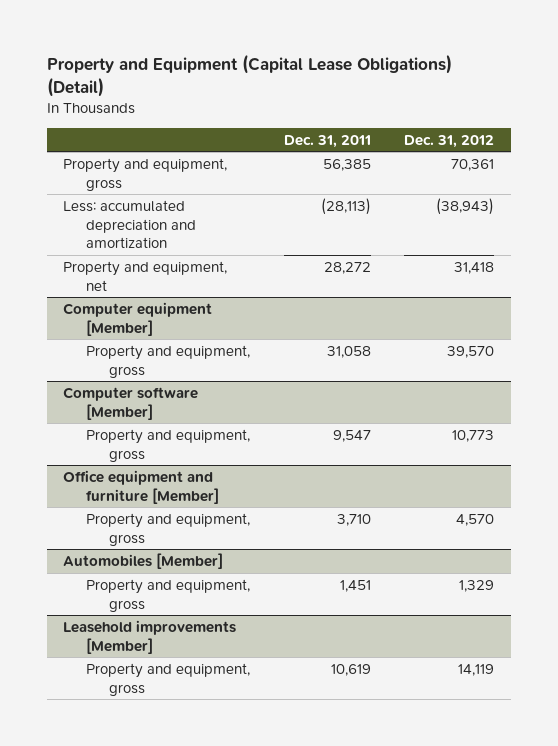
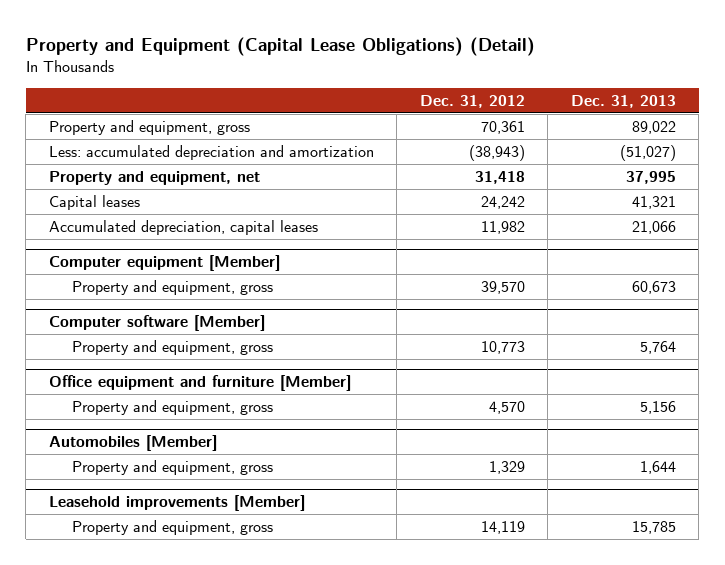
[283,134,371,148] Dec. 31, 2011 -> none
none -> [570,94,676,108] Dec. 31, 2013
none -> [48,195,140,211] Capital leases
none -> [48,220,318,236] Accumulated depreciation, capital leases

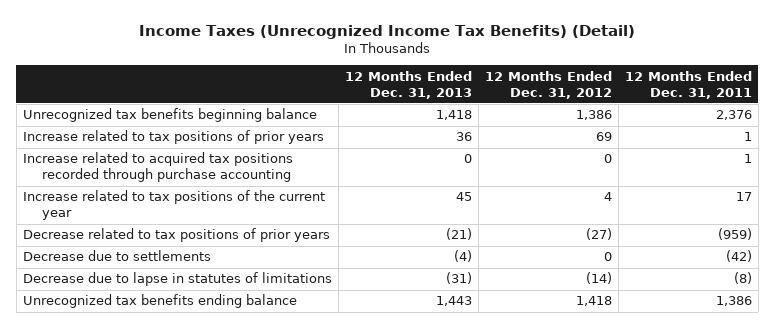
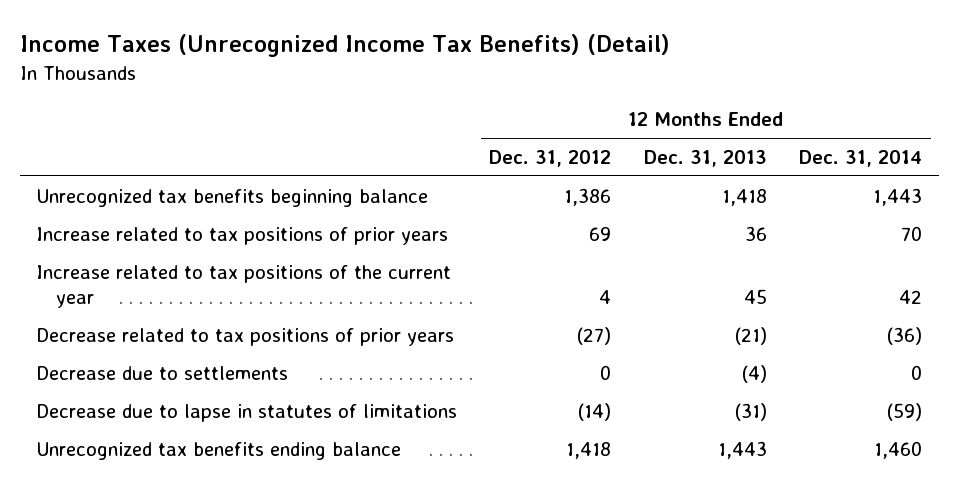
[624,70,752,99] 12 Months Ended Dec. 31, 2011 -> none
none -> [799,150,923,168] Dec. 31, 2014
[22,152,293,183] Increase related to acquired tax positions recorded through purchase accounting -> none

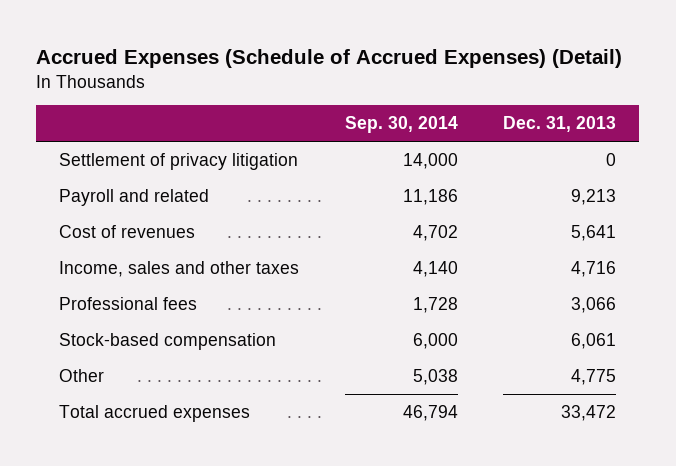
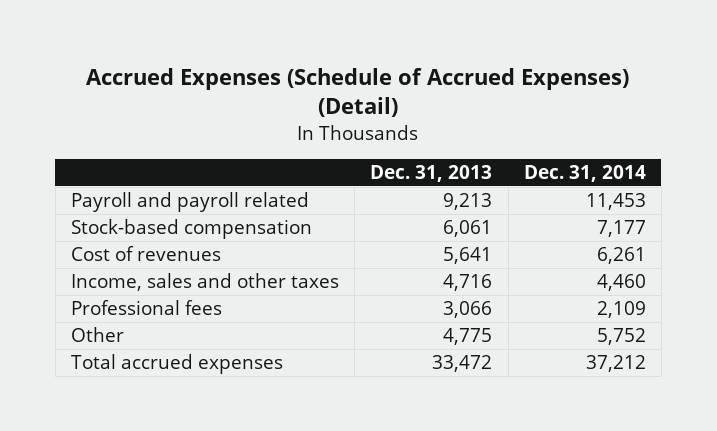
[344,116,458,134] Sep. 30, 2014 -> none
none -> [523,164,646,182] Dec. 31, 2014
[59,153,299,171] Settlement of privacy litigation -> none
[59,189,210,207] Payroll and related -> [70,192,309,213] Payroll and payroll related
[59,333,277,351] Stock-based compensation -> [70,219,312,240] Stock-based compensation

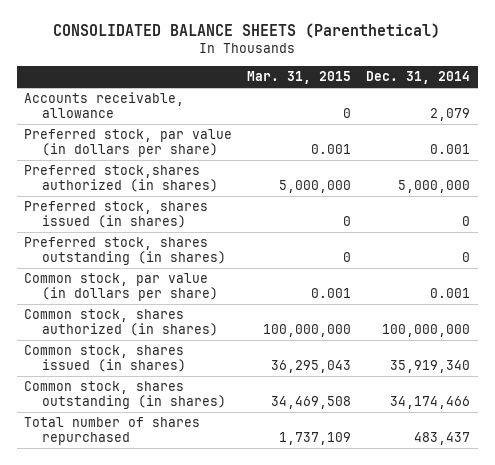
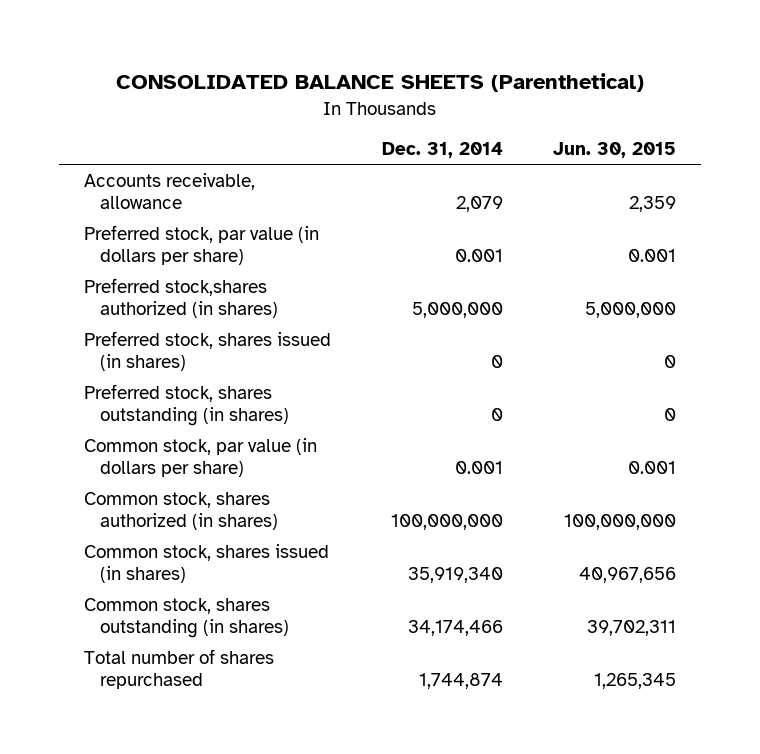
[247,71,352,85] Mar. 31, 2015 -> none
none -> [552,142,676,159] Jun. 30, 2015
[414,432,471,446] 483,437 -> [418,672,503,689] 1,744,874

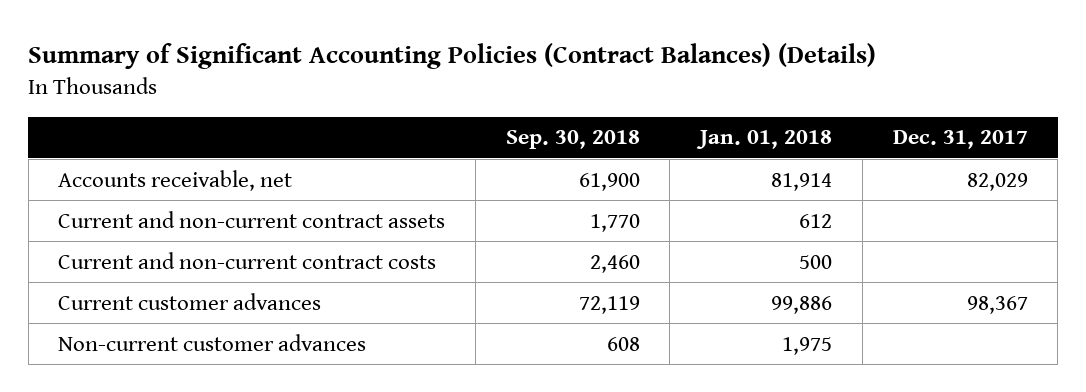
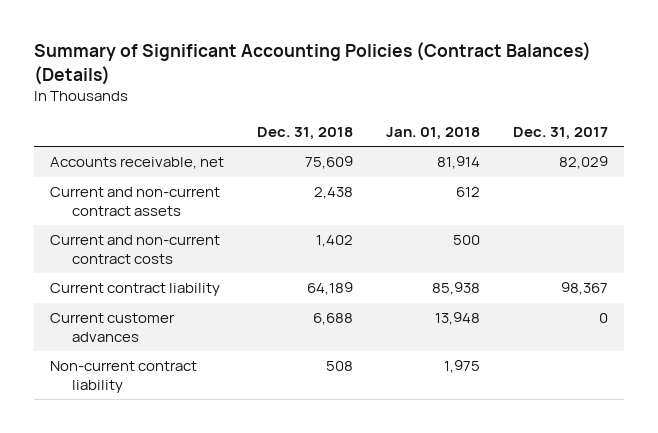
[505,130,640,150] Sep. 30, 2018 -> none
none -> [256,126,353,140] Dec. 31, 2018
none -> [49,283,220,297] Current contract liability
[771,295,833,314] 99,886 -> [434,312,480,326] 13,948
[966,295,1028,314] 98,367 -> [598,313,608,324] 0
[58,333,367,351] Non-current customer advances -> [49,361,197,393] Non-current contract liability

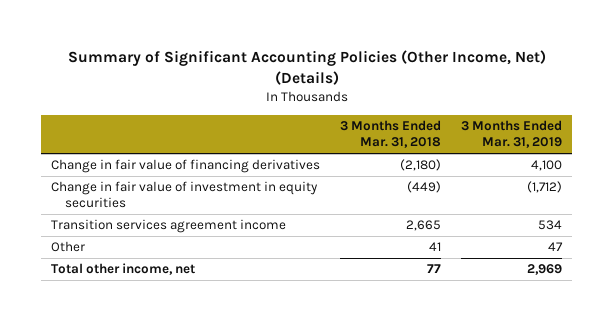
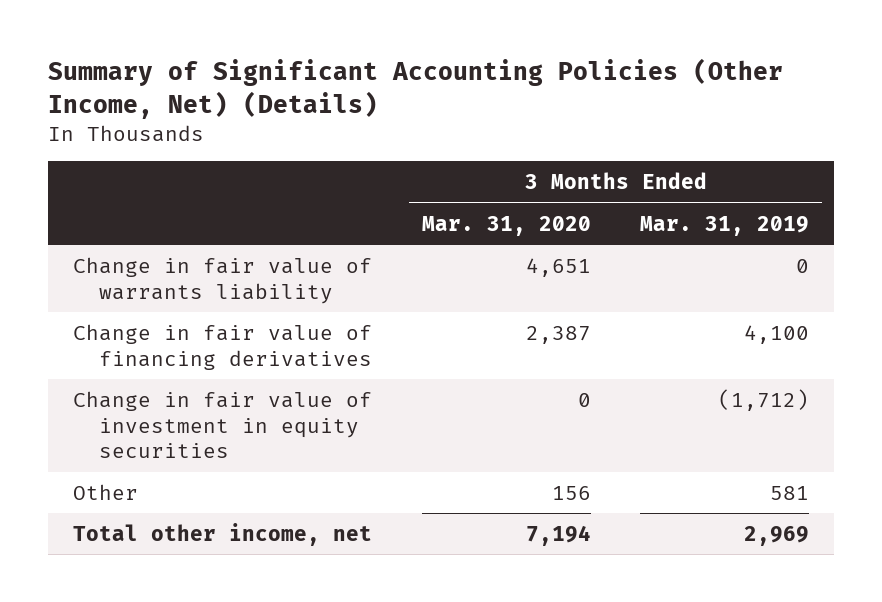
[340,120,442,149] 3 Months Ended Mar. 31, 2018 -> none
none -> [421,215,591,236] Mar. 31, 2020
none -> [73,256,373,304] Change in fair value of warrants liability
[51,219,287,234] Transition services agreement income -> none
[548,242,564,252] 47 -> [770,485,810,500] 581

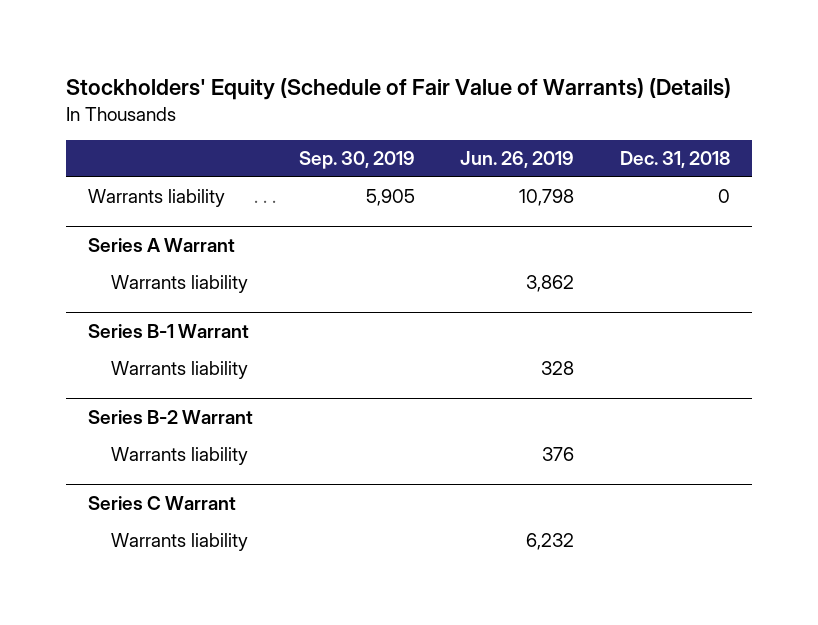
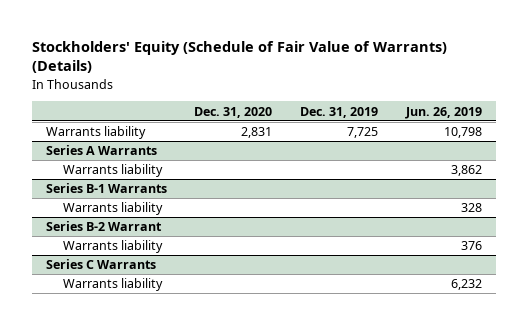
[298,151,415,170] Sep. 30, 2019 -> none
[619,151,730,169] Dec. 31, 2018 -> none
none -> [194,106,273,118] Dec. 31, 2020
none -> [300,106,379,118] Dec. 31, 2019
[88,238,236,253] Series A Warrant -> [45,145,157,156] Series A Warrants
[88,324,250,339] Series B-1 Warrant -> [45,183,167,194] Series B-1 Warrants
[88,496,237,511] Series C Warrant -> [45,259,156,270] Series C Warrants

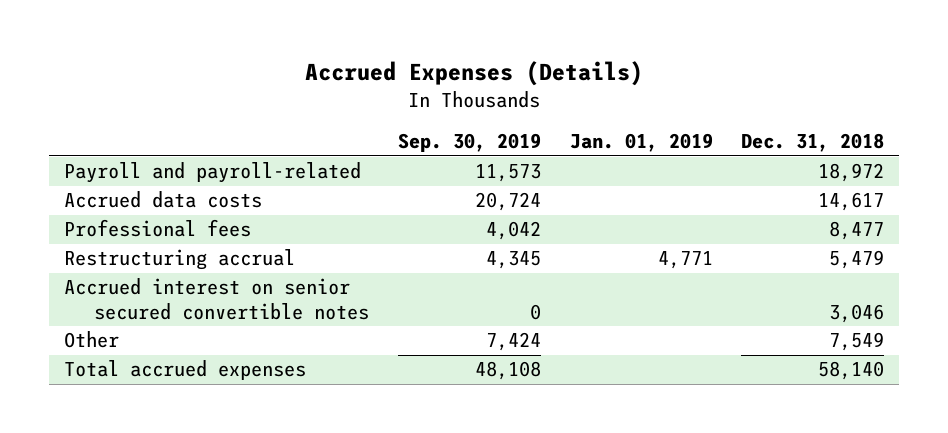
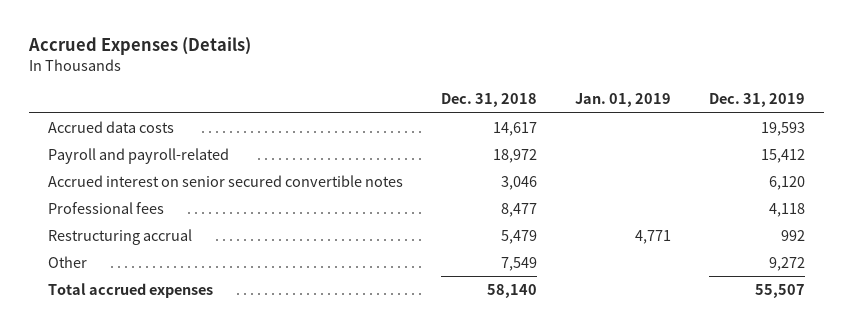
[397,133,541,153] Sep. 30, 2019 -> none
none -> [708,93,805,108] Dec. 31, 2019
[63,162,361,184] Payroll and payroll-related -> [47,148,229,165] Payroll and payroll-related
[63,278,370,320] Accrued interest on senior secured convertible notes -> [47,175,403,188] Accrued interest on senior secured convertible notes

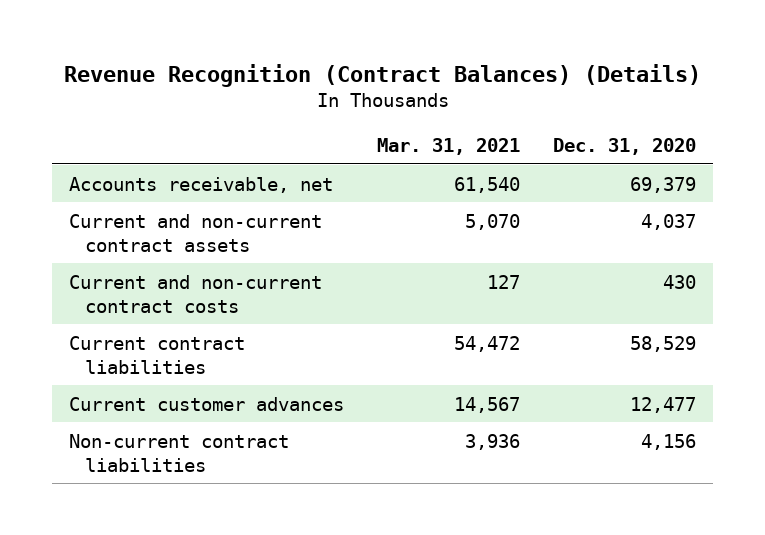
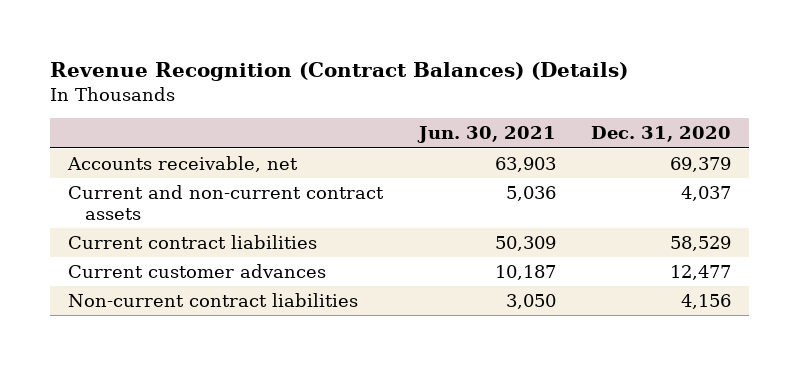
[377,137,521,155] Mar. 31, 2021 -> none
none -> [416,126,556,144] Jun. 30, 2021
[68,274,322,313] Current and non-current contract costs -> none

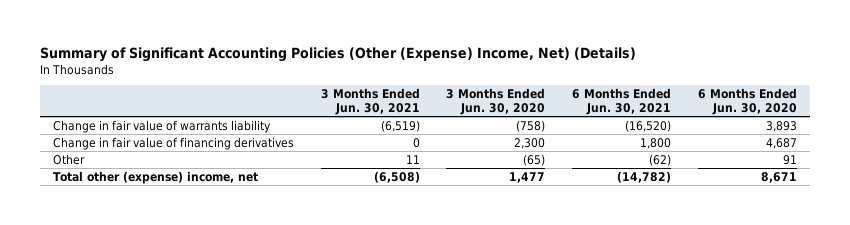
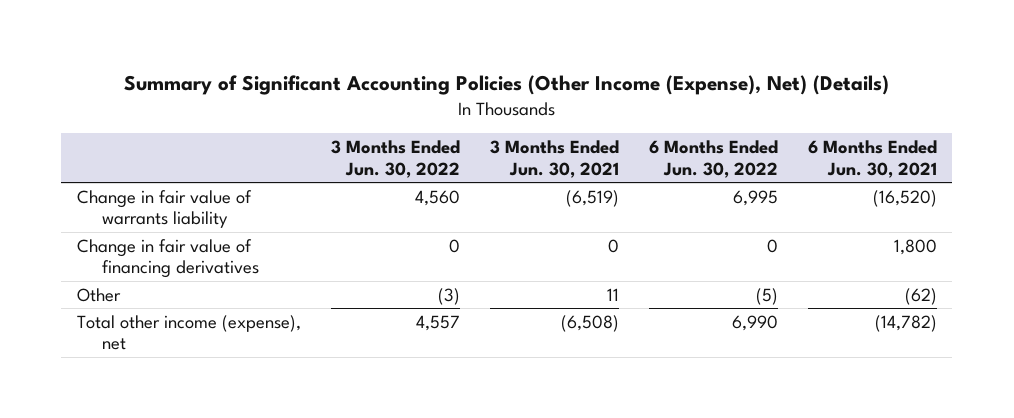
[39,46,636,62] Summary of Significant Accounting Policies (Other (Expense) Income, Net) (Details) -> [123,75,889,96] Summary of Significant Accounting Policies (Other Income (Expense), Net) (Details)
[446,88,546,115] 3 Months Ended Jun. 30, 2020 -> none
[697,88,797,115] 6 Months Ended Jun. 30, 2020 -> none
none -> [330,139,460,178] 3 Months Ended Jun. 30, 2022
none -> [648,139,778,178] 6 Months Ended Jun. 30, 2022
[52,170,258,184] Total other (expense) income, net -> [76,314,301,351] Total other income (expense), net

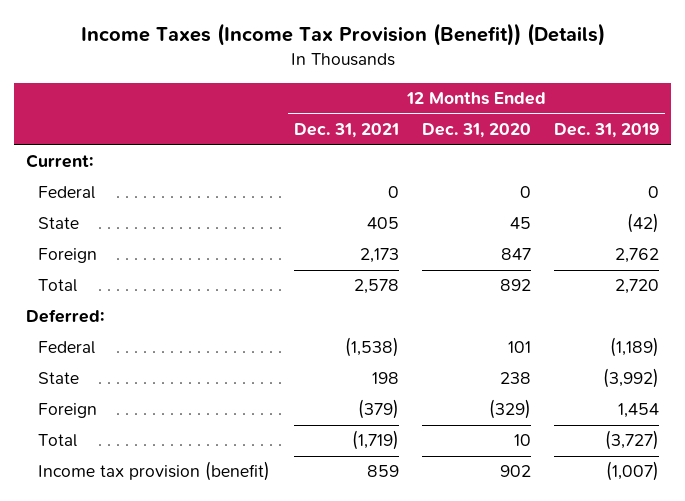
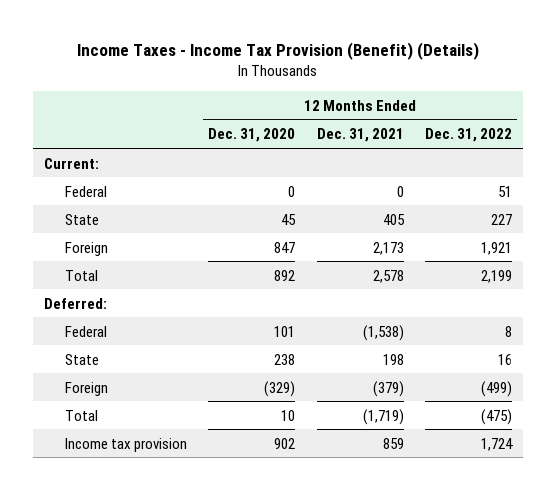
[80,23,605,47] Income Taxes (Income Tax Provision (Benefit)) (Details) -> [76,42,479,61] Income Taxes - Income Tax Provision (Benefit) (Details)
[554,123,660,139] Dec. 31, 2019 -> none
none -> [425,128,513,143] Dec. 31, 2022
[38,461,271,482] Income tax provision (benefit) -> [64,437,187,452] Income tax provision

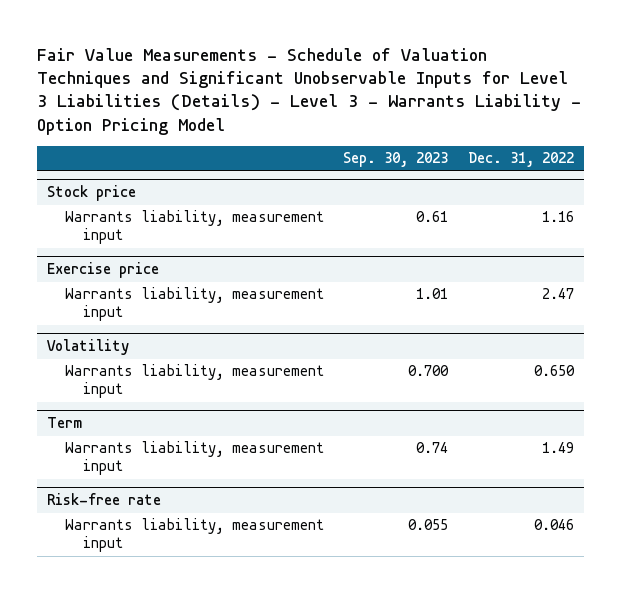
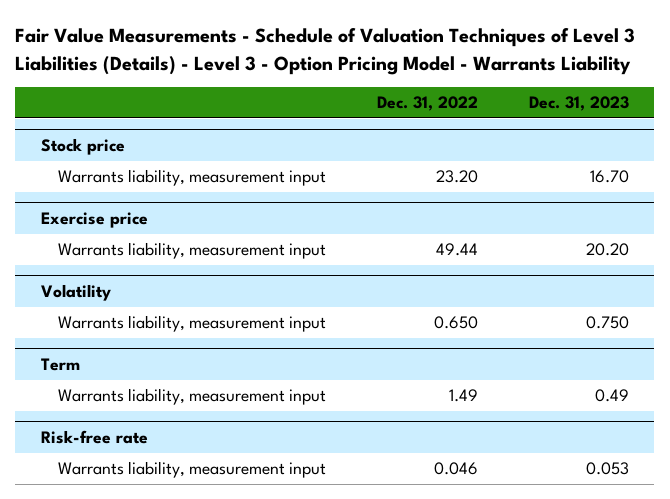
[37,47,582,135] Fair Value Measurements - Schedule of Valuation Techniques and Significant Unobservable Inputs for Level 3 Liabilities (Details) - Level 3 - Warrants Liability - Option Pricing Model -> [15,28,636,75] Fair Value Measurements - Schedule of Valuation Techniques of Level 3 Liabilities (Details) - Level 3 - Option Pricing Model - Warrants Liability
[343,152,449,168] Sep. 30, 2023 -> none
none -> [529,96,630,112] Dec. 31, 2023
[541,211,574,223] 1.16 -> [436,170,479,184] 23.20
[541,288,574,300] 2.47 -> [436,243,479,257] 49.44

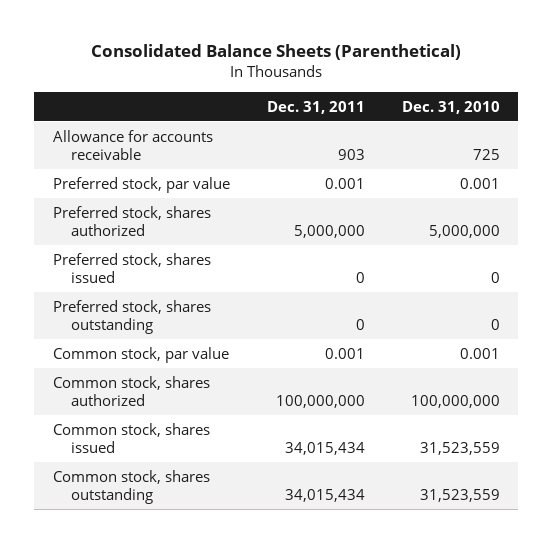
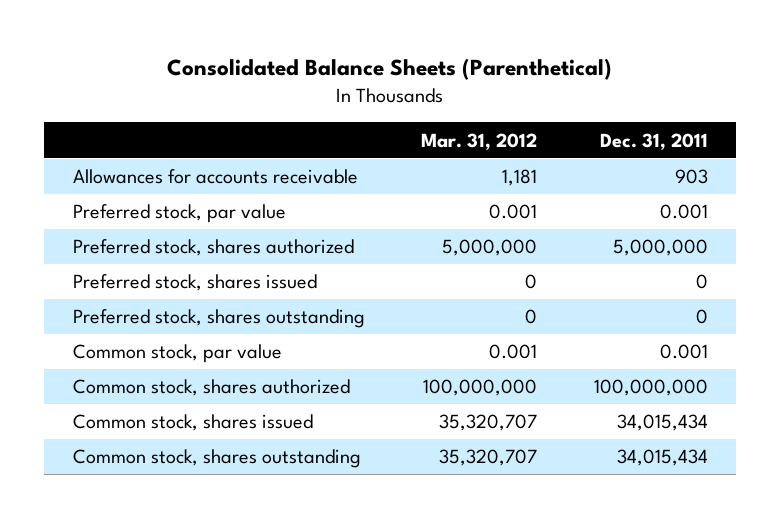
[401,100,500,114] Dec. 31, 2010 -> none
none -> [421,132,538,150] Mar. 31, 2012
[52,129,213,160] Allowance for accounts receivable -> [72,169,358,185] Allowances for accounts receivable

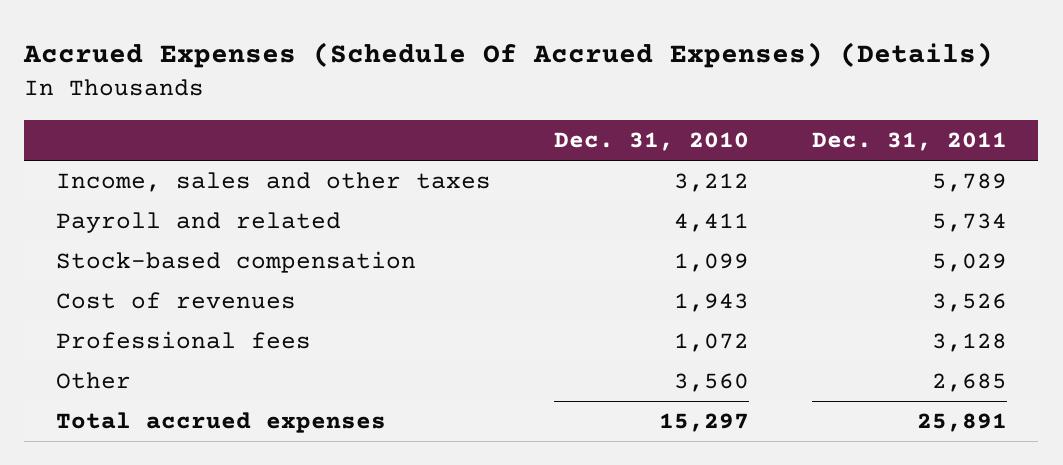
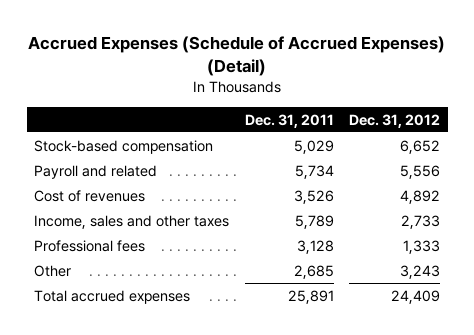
[23,42,994,69] Accrued Expenses (Schedule Of Accrued Expenses) (Details) -> [28,36,446,77] Accrued Expenses (Schedule of Accrued Expenses) (Detail)
[553,132,749,152] Dec. 31, 2010 -> none
none -> [349,113,441,128] Dec. 31, 2012
[55,212,341,234] Payroll and related -> [34,164,158,179] Payroll and related
[55,172,491,193] Income, sales and other taxes -> [34,214,230,229] Income, sales and other taxes

